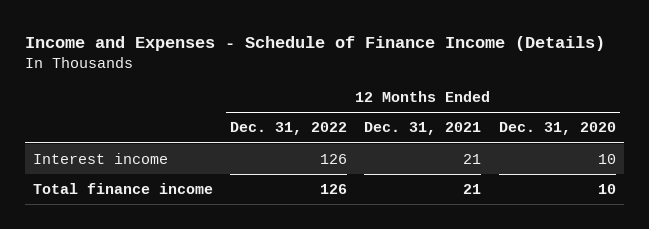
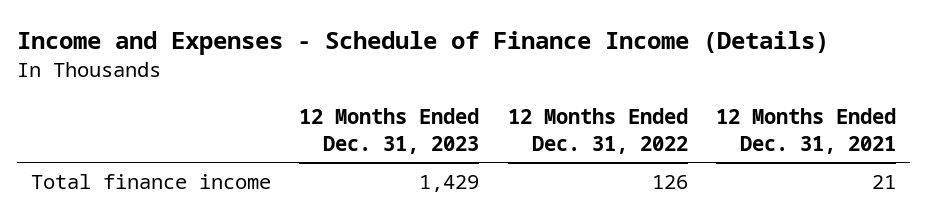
[498,122,616,136] Dec. 31, 2020 -> none
none -> [299,107,480,154] 12 Months Ended Dec. 31, 2023
[33,152,169,164] Interest income -> none

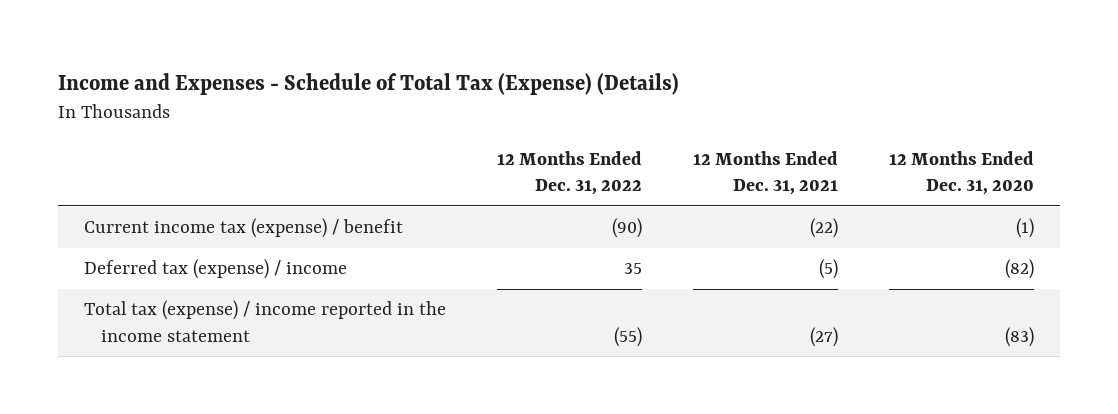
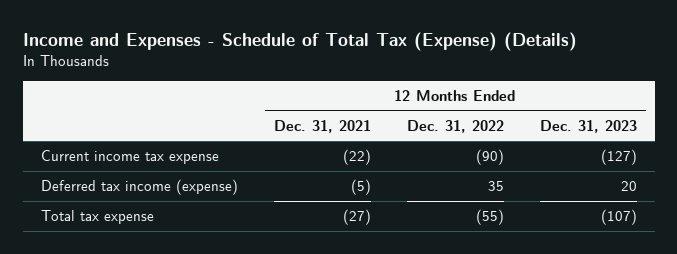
[889,151,1035,196] 12 Months Ended Dec. 31, 2020 -> none
none -> [539,119,637,133] Dec. 31, 2023
[83,218,403,239] Current income tax (expense) / benefit -> [40,150,219,165] Current income tax expense
[83,259,347,280] Deferred tax (expense) / income -> [40,179,238,196] Deferred tax income (expense)
[83,300,446,342] Total tax (expense) / income reported in the income statement -> [40,210,154,225] Total tax expense

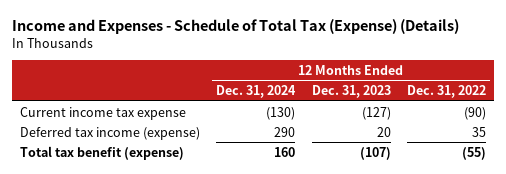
[273,119,371,133] Dec. 31, 2021 -> none
none -> [216,85,297,99] Dec. 31, 2024
[40,210,154,225] Total tax expense -> [19,145,184,160] Total tax benefit (expense)

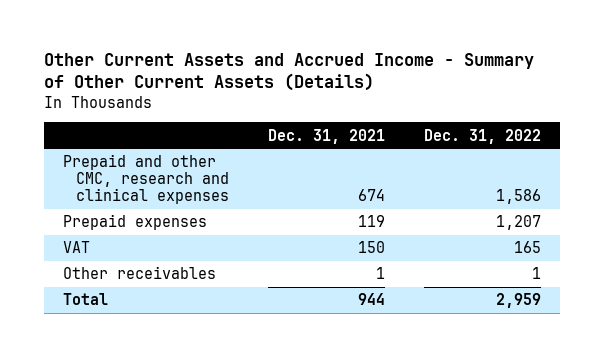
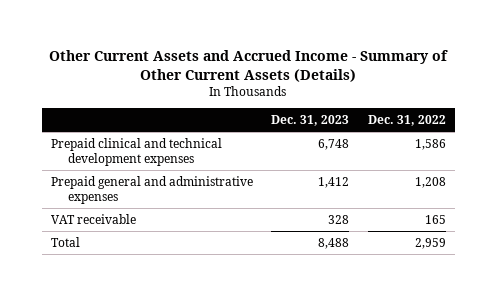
[267,128,385,144] Dec. 31, 2021 -> none
none -> [271,115,350,127] Dec. 31, 2023
[63,266,217,280] Other receivables -> none
[63,154,230,205] Prepaid and other CMC, research and clinical expenses -> [51,138,223,166] Prepaid clinical and technical development expenses
[63,214,208,231] Prepaid expenses -> [51,176,254,204] Prepaid general and administrative expenses
[495,215,541,231] 1,207 -> [414,177,446,189] 1,208
[63,241,91,254] VAT -> [51,214,137,225] VAT receivable

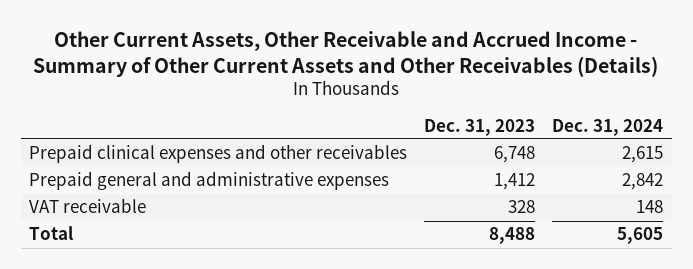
[49,49,449,82] Other Current Assets and Accrued Income - Summary of Other Current Assets (Details) -> [33,30,659,77] Other Current Assets, Other Receivable and Accrued Income - Summary of Other Current Assets and Other Receivables (Details)
[367,115,446,127] Dec. 31, 2022 -> none
none -> [552,118,664,136] Dec. 31, 2024
[51,138,223,166] Prepaid clinical and technical development expenses -> [29,144,408,164] Prepaid clinical expenses and other receivables

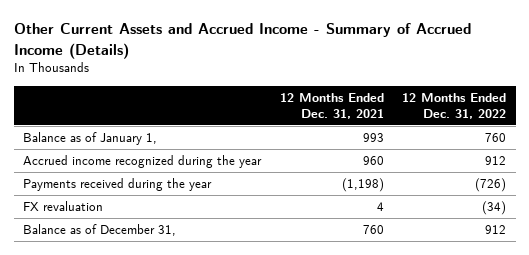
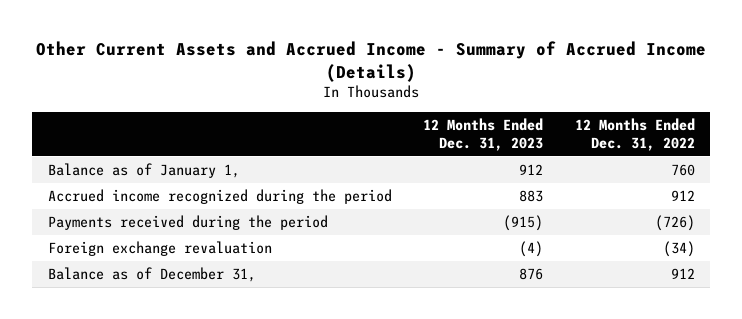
[279,92,384,119] 12 Months Ended Dec. 31, 2021 -> none
none -> [423,118,544,152] 12 Months Ended Dec. 31, 2023
[22,155,262,169] Accrued income recognized during the year -> [47,188,392,204] Accrued income recognized during the period
[22,178,212,192] Payments received during the year -> [47,214,328,230] Payments received during the period
[22,201,103,212] FX revaluation -> [47,240,272,256] Foreign exchange revaluation

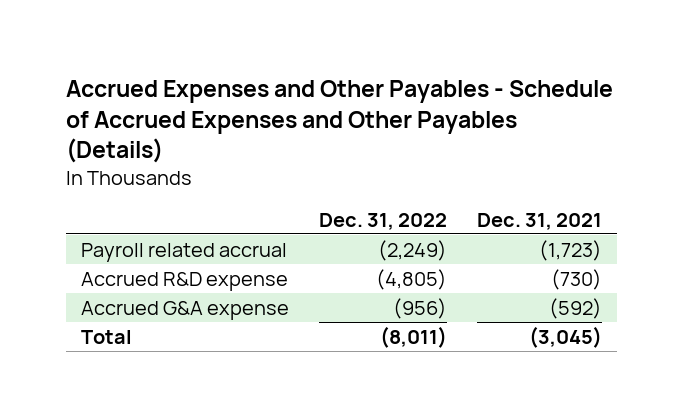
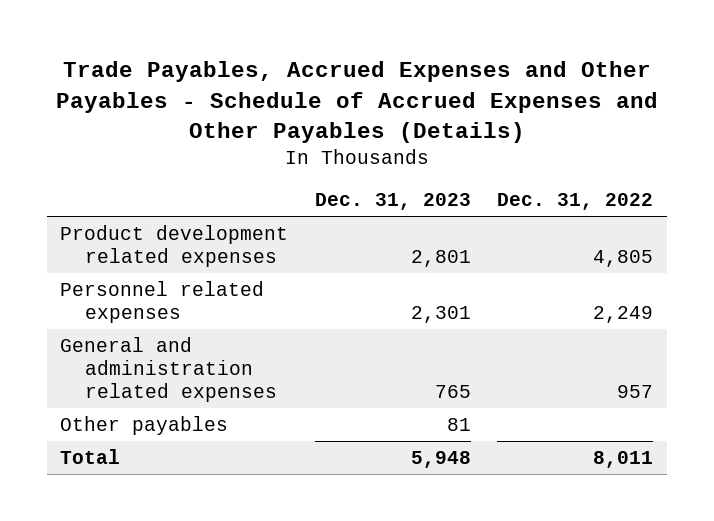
[66,79,614,164] Accrued Expenses and Other Payables - Schedule of Accrued Expenses and Other Payables (Details) -> [55,61,658,143] Trade Payables, Accrued Expenses and Other Payables - Schedule of Accrued Expenses and Other Payables (Details)
[476,212,602,230] Dec. 31, 2021 -> none
none -> [314,193,471,211] Dec. 31, 2023
[81,271,289,291] Accrued R&D expense -> none
[81,300,290,320] Accrued G&A expense -> none
none -> [60,224,289,267] Product development related expenses
[81,242,288,262] Payroll related accrual -> [60,280,265,323] Personnel related expenses
[377,239,447,261] (2,249) -> [593,305,654,323] 2,249
none -> [60,336,278,402] General and administration related expenses
none -> [60,415,229,435] Other payables
[379,325,447,348] (8,011) -> [593,450,654,468] 8,011

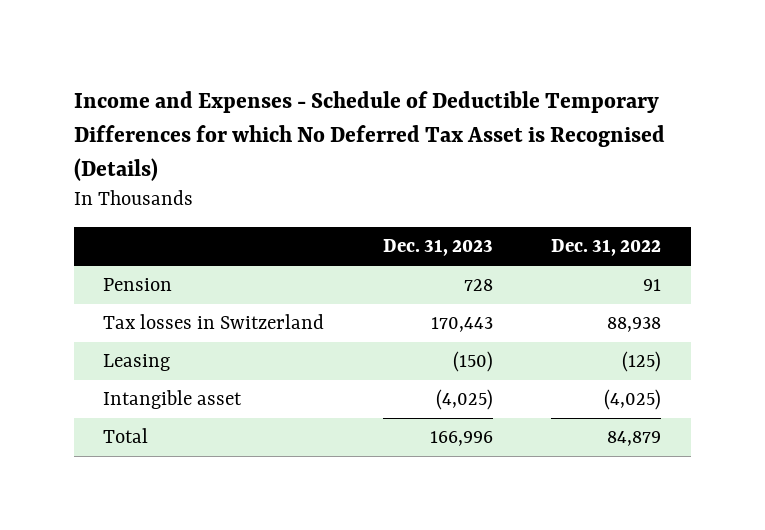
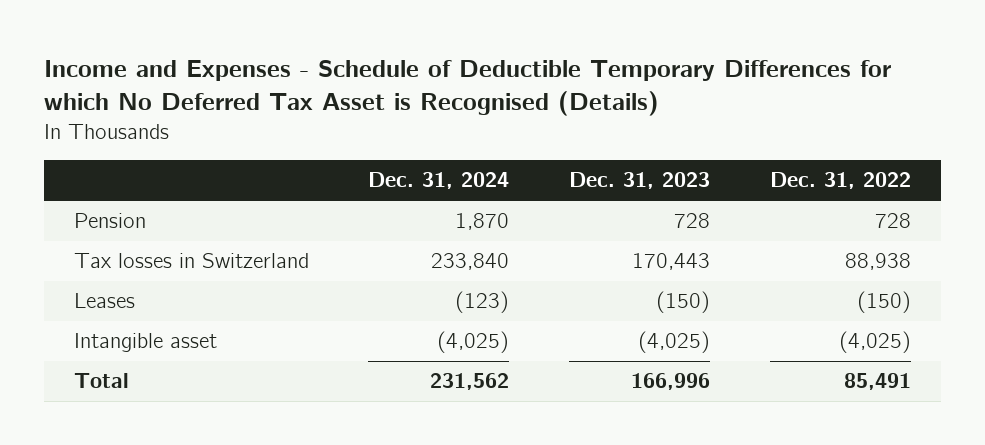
none -> [368,172,510,190] Dec. 31, 2024
[643,279,662,292] 91 -> [875,213,912,229] 728
[103,354,171,372] Leasing -> none
none -> [73,293,135,309] Leases
[607,431,662,447] 84,879 -> [844,373,912,391] 85,491

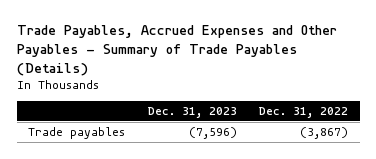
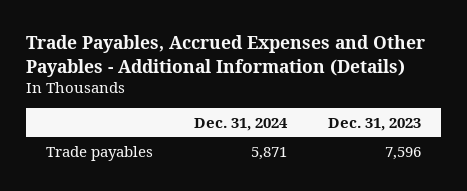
[16,25,337,76] Trade Payables, Accrued Expenses and Other Payables - Summary of Trade Payables (Details) -> [25,35,425,77] Trade Payables, Accrued Expenses and Other Payables - Additional Information (Details)
[259,107,349,119] Dec. 31, 2022 -> none
none -> [194,117,289,131] Dec. 31, 2024
[188,127,237,140] (7,596) -> [384,146,421,160] 7,596

